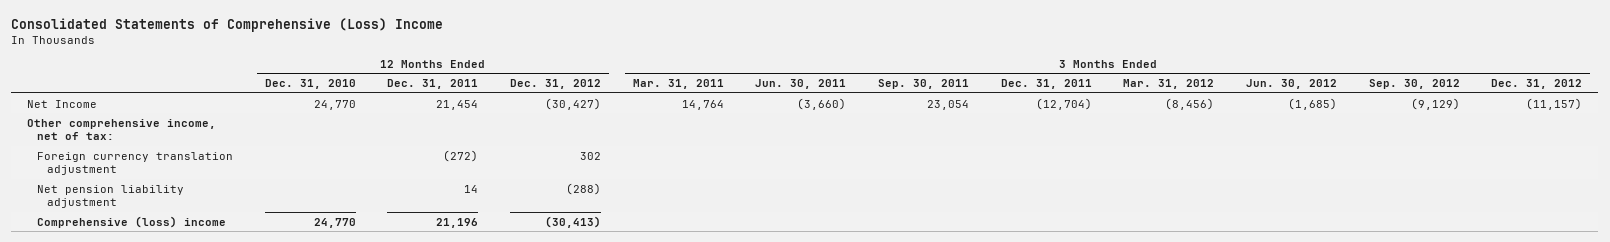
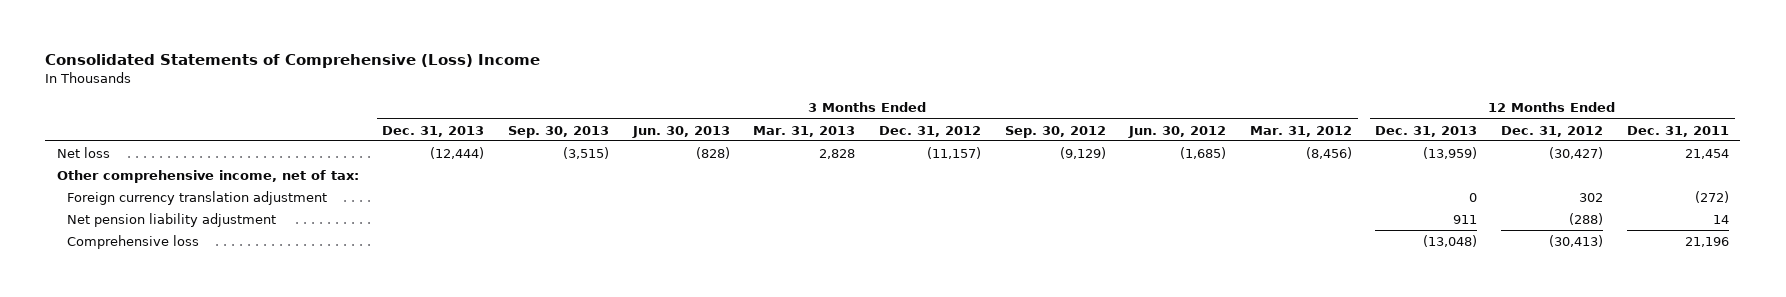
[264,79,356,90] Dec. 31, 2010 -> none
[632,79,724,90] Mar. 31, 2011 -> none
[755,79,847,90] Jun. 30, 2011 -> none
[878,79,970,90] Sep. 30, 2011 -> none
[1000,79,1092,90] Dec. 31, 2011 -> none
none -> [382,125,485,137] Dec. 31, 2013
none -> [508,125,610,138] Sep. 30, 2013
none -> [631,125,730,138] Jun. 30, 2013
none -> [753,125,856,137] Mar. 31, 2013
none -> [1375,125,1478,137] Dec. 31, 2013
[27,99,98,108] Net Income -> [56,146,110,158] Net loss
[36,215,226,228] Comprehensive (loss) income -> [66,234,199,249] Comprehensive loss

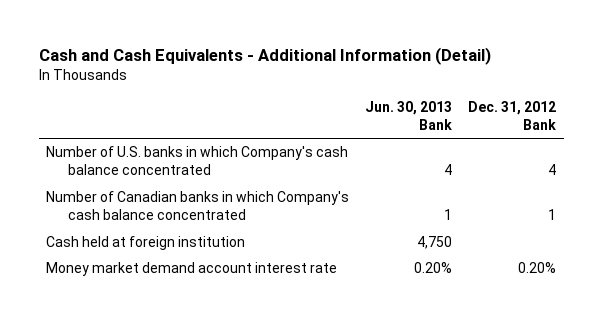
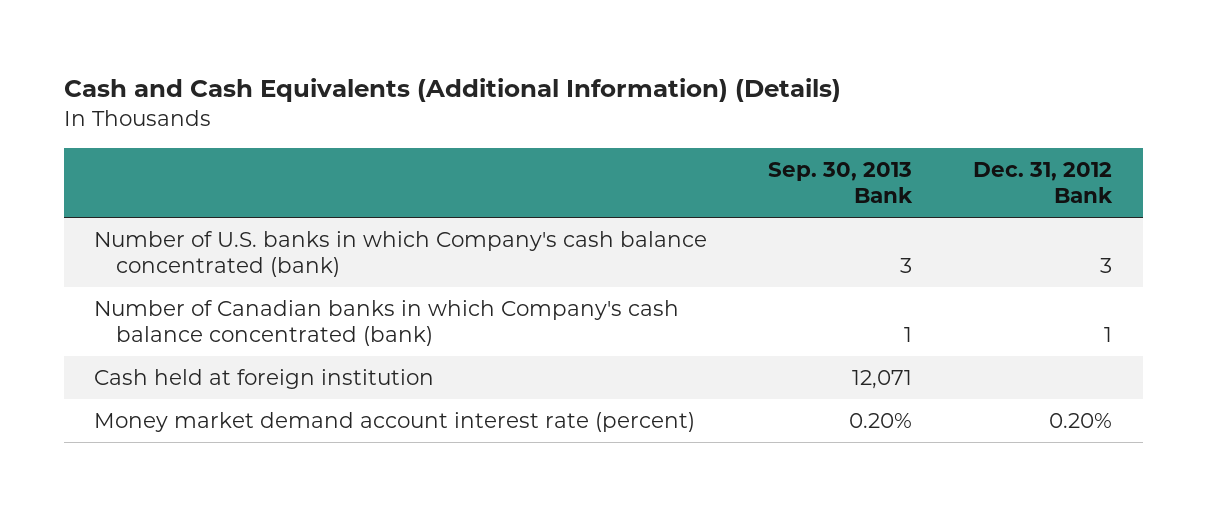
[38,46,491,65] Cash and Cash Equivalents - Additional Information (Detail) -> [64,78,842,103] Cash and Cash Equivalents (Additional Information) (Details)
[365,101,453,131] Jun. 30, 2013 Bank -> none
none -> [768,161,914,203] Sep. 30, 2013 Bank
[46,146,349,176] Number of U.S. banks in which Company's cash balance concentrated -> [94,231,708,278] Number of U.S. banks in which Company's cash balance concentrated (bank)
[547,164,556,176] 4 -> [1100,258,1113,274] 3
[46,191,350,221] Number of Canadian banks in which Company's cash balance concentrated -> [94,300,680,347] Number of Canadian banks in which Company's cash balance concentrated (bank)
[46,262,338,277] Money market demand account interest rate -> [94,412,696,433] Money market demand account interest rate (percent)

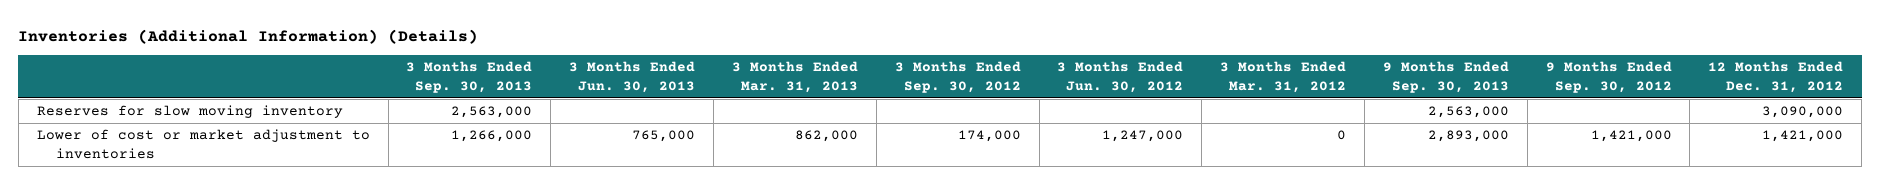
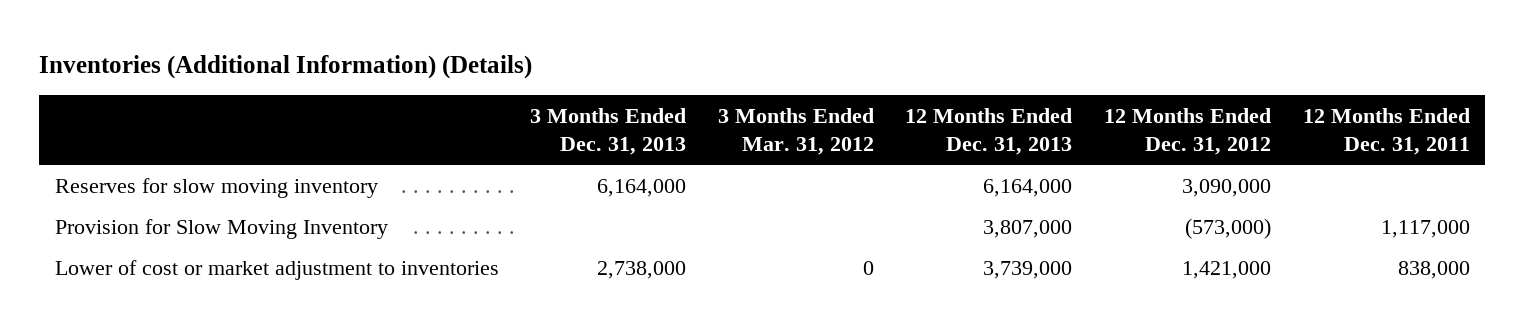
[406,61,533,93] 3 Months Ended Sep. 30, 2013 -> none
[569,61,696,93] 3 Months Ended Jun. 30, 2013 -> none
[731,61,858,93] 3 Months Ended Mar. 31, 2013 -> none
[894,61,1021,93] 3 Months Ended Sep. 30, 2012 -> none
[1057,61,1184,93] 3 Months Ended Jun. 30, 2012 -> none
[1382,61,1509,93] 9 Months Ended Sep. 30, 2013 -> none
[1545,61,1672,93] 9 Months Ended Sep. 30, 2012 -> none
none -> [530,107,687,155] 3 Months Ended Dec. 31, 2013
none -> [905,107,1073,155] 12 Months Ended Dec. 31, 2013
none -> [1302,107,1470,155] 12 Months Ended Dec. 31, 2011
none -> [54,218,388,239] Provision for Slow Moving Inventory

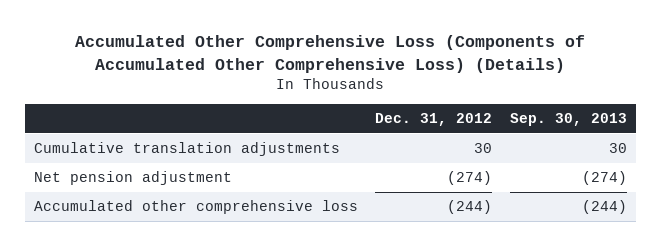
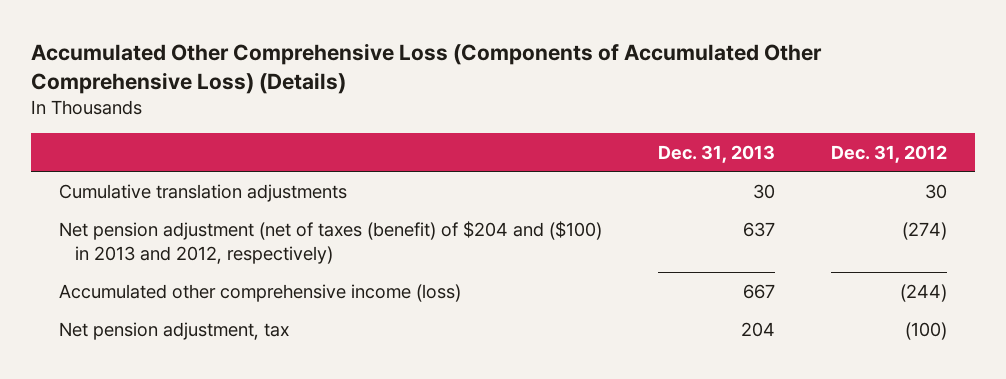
[510,112,628,126] Sep. 30, 2013 -> none
none -> [657,144,775,163] Dec. 31, 2013
[33,171,232,186] Net pension adjustment -> [59,220,603,264] Net pension adjustment (net of taxes (benefit) of $204 and ($100) in 2013 and 2012, respectively)
[33,200,358,215] Accumulated other comprehensive loss -> [59,283,462,302] Accumulated other comprehensive income (loss)
none -> [59,321,290,340] Net pension adjustment, tax

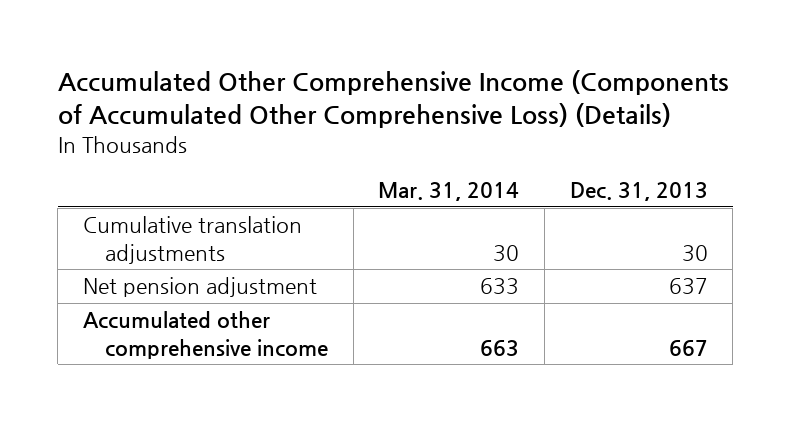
[31,43,823,95] Accumulated Other Comprehensive Loss (Components of Accumulated Other Comprehensive Loss) (Details) -> [57,70,729,129] Accumulated Other Comprehensive Income (Components of Accumulated Other Comprehensive Loss) (Details)
[830,144,947,163] Dec. 31, 2012 -> none
none -> [378,182,520,202] Mar. 31, 2014
[59,321,290,340] Net pension adjustment, tax -> none
[59,220,603,264] Net pension adjustment (net of taxes (benefit) of $204 and ($100) in 2013 and 2012, respectively) -> [82,277,317,298] Net pension adjustment
[59,283,462,302] Accumulated other comprehensive income (loss) -> [82,311,328,359] Accumulated other comprehensive income

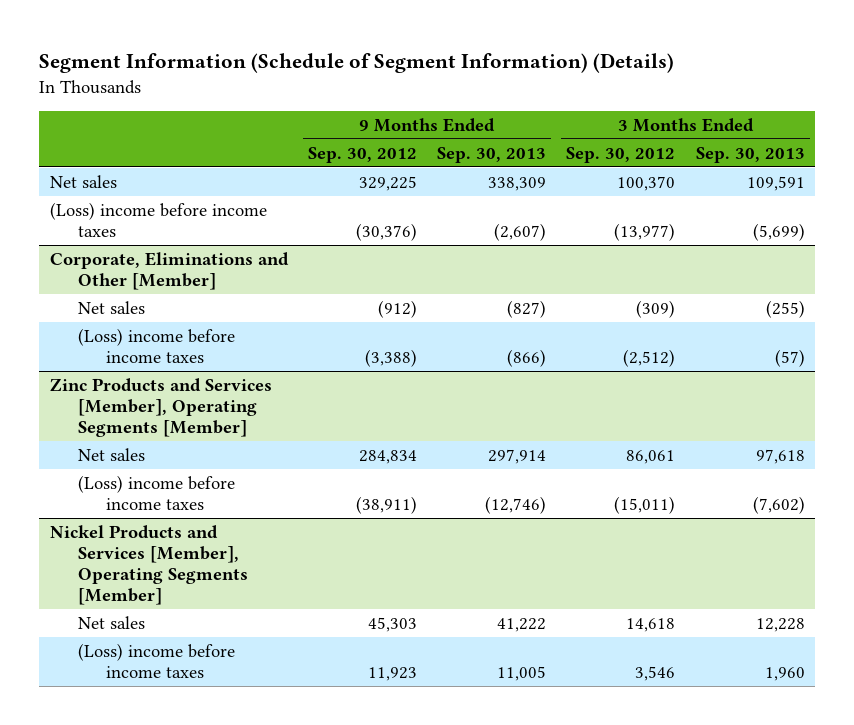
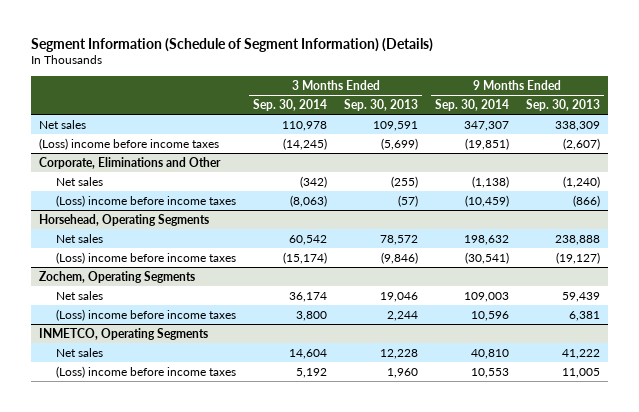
[307,146,417,163] Sep. 30, 2012 -> none
[566,146,676,163] Sep. 30, 2012 -> none
none -> [253,98,328,111] Sep. 30, 2014
none -> [434,98,509,111] Sep. 30, 2014
[49,251,289,290] Corporate, Eliminations and Other [Member] -> [39,156,222,169] Corporate, Eliminations and Other
[507,299,547,318] (827) -> [562,175,600,188] (1,240)
[49,377,272,438] Zinc Products and Services [Member], Operating Segments [Member] -> none
[49,524,248,606] Nickel Products and Services [Member], Operating Segments [Member] -> none
none -> [39,213,210,226] Horsehead, Operating Segments
[488,448,547,464] 297,914 -> [554,234,600,245] 238,888
[755,448,805,464] 97,618 -> [379,234,418,245] 78,572
[485,495,547,514] (12,746) -> [555,251,600,264] (19,127)
[752,495,805,514] (7,602) -> [380,251,418,264] (9,846)
none -> [39,270,196,283] Zochem, Operating Segments
none -> [56,290,104,300] Net sales
none -> [56,308,237,321] (Loss) income before income taxes
none -> [39,327,209,340] INMETCO, Operating Segments

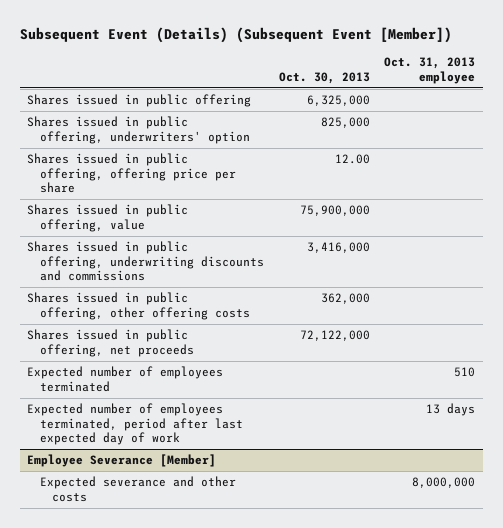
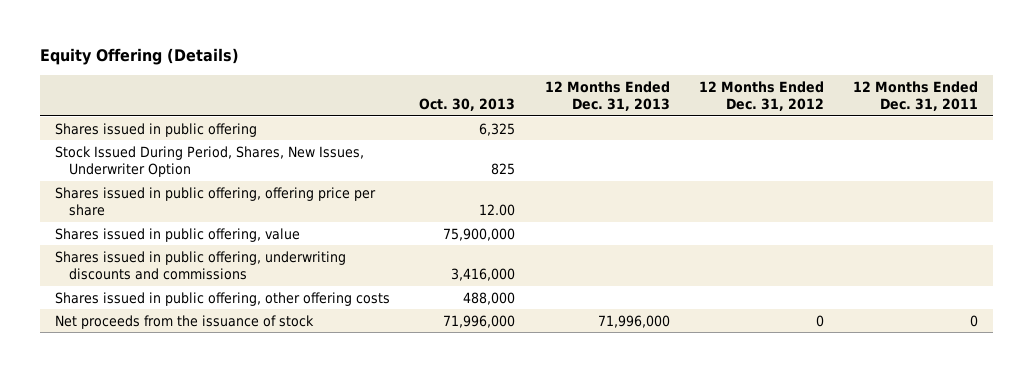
[20,26,453,43] Subsequent Event (Details) (Subsequent Event [Member]) -> [40,48,240,66] Equity Offering (Details)
[384,57,476,84] Oct. 31, 2013 employee -> none
none -> [544,80,670,112] 12 Months Ended Dec. 31, 2013
none -> [698,80,824,112] 12 Months Ended Dec. 31, 2012
none -> [853,80,979,112] 12 Months Ended Dec. 31, 2011
[306,95,370,107] 6,325,000 -> [479,122,516,136] 6,325
[27,116,250,144] Shares issued in public offering, underwriters' option -> [54,145,364,177] Stock Issued During Period, Shares, New Issues, Underwriter Option
[320,117,370,129] 825,000 -> [491,162,516,175] 825
[27,329,194,357] Shares issued in public offering, net proceeds -> none
[27,366,224,392] Expected number of employees terminated -> none
[27,403,243,446] Expected number of employees terminated, period after last expected day of work -> none
[27,454,217,468] Employee Severance [Member] -> none
[39,476,236,502] Expected severance and other costs -> none
[320,293,370,305] 362,000 -> [463,291,516,305] 488,000
none -> [54,314,314,329] Net proceeds from the issuance of stock

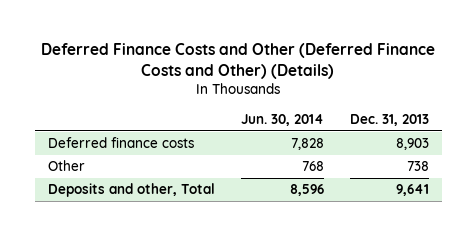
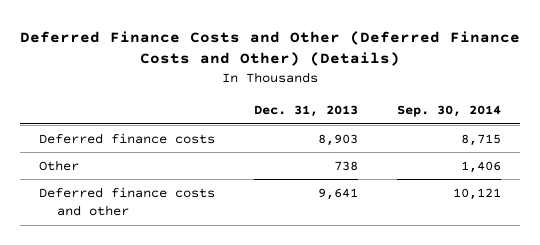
[240,113,324,126] Jun. 30, 2014 -> none
none -> [397,104,502,117] Sep. 30, 2014
[47,183,215,198] Deposits and other, Total -> [39,186,216,216] Deferred finance costs and other

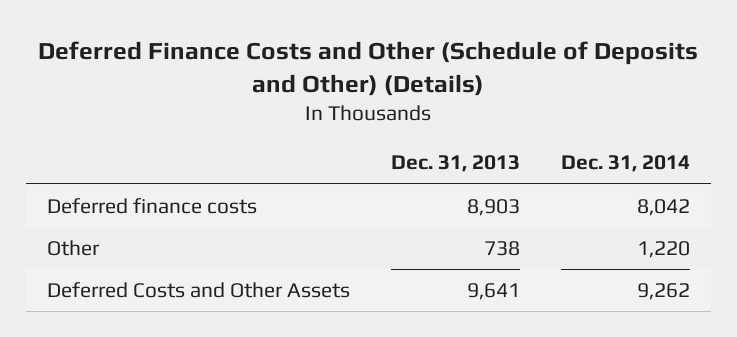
[20,30,521,67] Deferred Finance Costs and Other (Deferred Finance Costs and Other) (Details) -> [38,41,699,96] Deferred Finance Costs and Other (Schedule of Deposits and Other) (Details)
[397,104,502,117] Sep. 30, 2014 -> none
none -> [561,155,691,173] Dec. 31, 2014
[39,186,216,216] Deferred finance costs and other -> [46,281,350,298] Deferred Costs and Other Assets

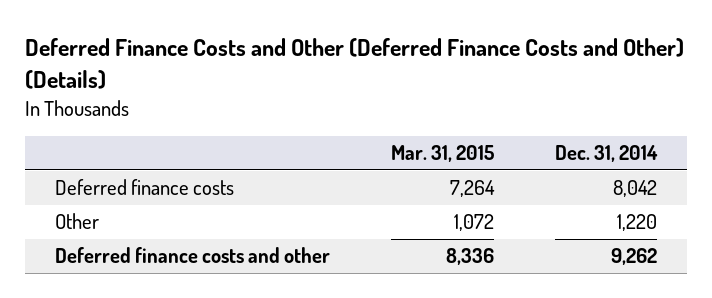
[38,41,699,96] Deferred Finance Costs and Other (Schedule of Deposits and Other) (Details) -> [24,38,684,90] Deferred Finance Costs and Other (Deferred Finance Costs and Other) (Details)
[390,155,520,173] Dec. 31, 2013 -> none
none -> [390,145,494,163] Mar. 31, 2015
[46,281,350,298] Deferred Costs and Other Assets -> [55,247,331,264] Deferred finance costs and other

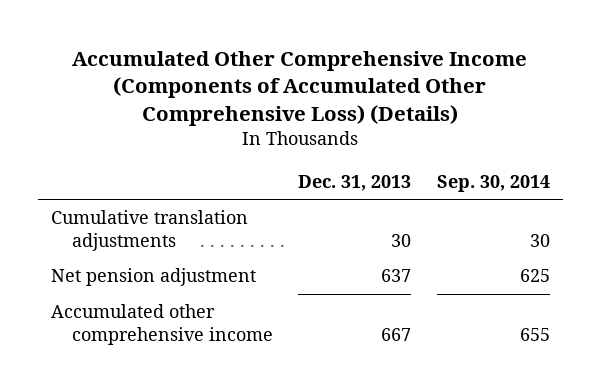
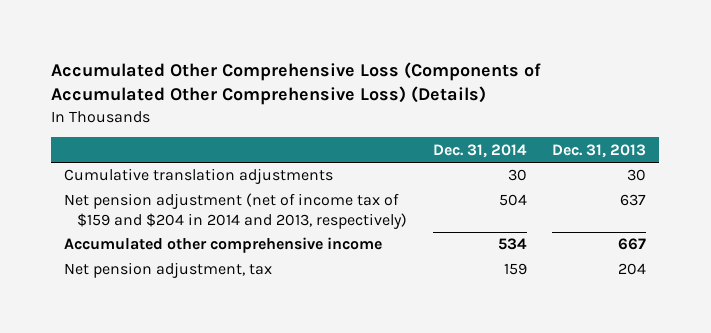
[72,50,528,127] Accumulated Other Comprehensive Income (Components of Accumulated Other Comprehensive Loss) (Details) -> [51,61,542,106] Accumulated Other Comprehensive Loss (Components of Accumulated Other Comprehensive Loss) (Details)
[436,174,550,192] Sep. 30, 2014 -> none
none -> [432,143,527,158] Dec. 31, 2014
[50,268,256,287] Net pension adjustment -> [64,193,407,229] Net pension adjustment (net of income tax of $159 and $204 in 2014 and 2013, respectively)
none -> [64,262,273,279] Net pension adjustment, tax

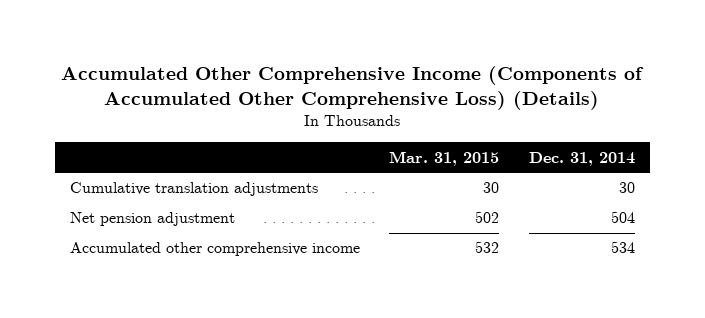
[51,61,542,106] Accumulated Other Comprehensive Loss (Components of Accumulated Other Comprehensive Loss) (Details) -> [61,66,645,110] Accumulated Other Comprehensive Income (Components of Accumulated Other Comprehensive Loss) (Details)
[552,143,647,158] Dec. 31, 2013 -> none
none -> [389,150,500,166] Mar. 31, 2015
[64,193,407,229] Net pension adjustment (net of income tax of $159 and $204 in 2014 and 2013, respectively) -> [70,212,236,227] Net pension adjustment
[64,262,273,279] Net pension adjustment, tax -> none

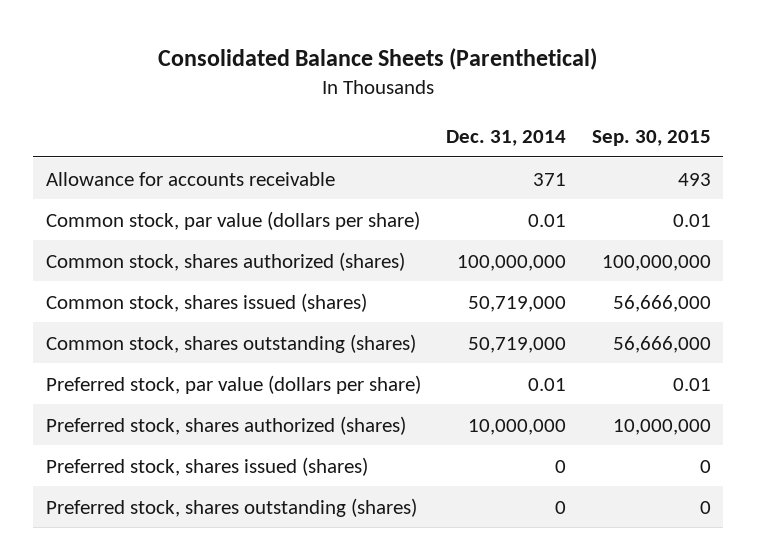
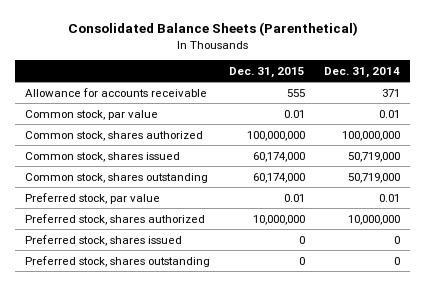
[591,130,711,147] Sep. 30, 2015 -> none
none -> [229,66,306,78] Dec. 31, 2015
[46,210,421,230] Common stock, par value (dollars per share) -> [24,109,158,120] Common stock, par value
[46,251,406,271] Common stock, shares authorized (shares) -> [24,130,203,141] Common stock, shares authorized
[46,292,368,312] Common stock, shares issued (shares) -> [24,151,180,162] Common stock, shares issued
[46,333,417,353] Common stock, shares outstanding (shares) -> [24,172,208,183] Common stock, shares outstanding
[46,374,422,394] Preferred stock, par value (dollars per share) -> [24,192,160,204] Preferred stock, par value
[46,415,407,435] Preferred stock, shares authorized (shares) -> [24,213,205,225] Preferred stock, shares authorized
[46,456,369,476] Preferred stock, shares issued (shares) -> [24,234,182,246] Preferred stock, shares issued
[46,497,418,517] Preferred stock, shares outstanding (shares) -> [24,255,210,267] Preferred stock, shares outstanding

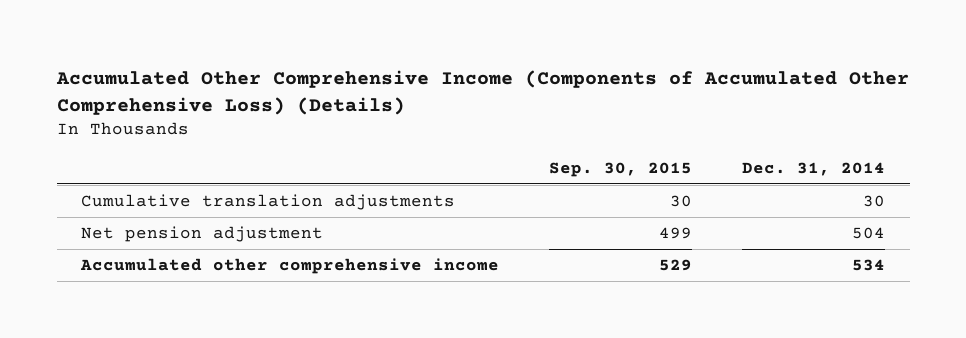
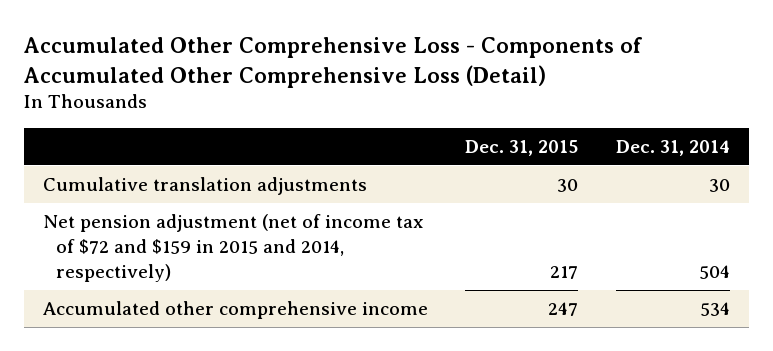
[55,69,909,115] Accumulated Other Comprehensive Income (Components of Accumulated Other Comprehensive Loss) (Details) -> [23,37,642,88] Accumulated Other Comprehensive Loss - Components of Accumulated Other Comprehensive Loss (Detail)
[549,161,693,177] Sep. 30, 2015 -> none
none -> [465,139,579,156] Dec. 31, 2015
[81,226,324,243] Net pension adjustment -> [42,214,424,282] Net pension adjustment (net of income tax of $72 and $159 in 2015 and 2014, respectively)

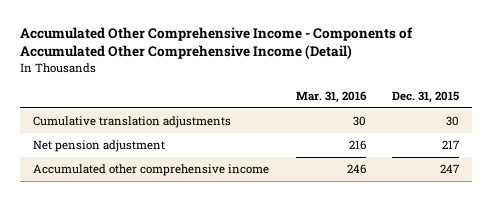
[23,37,642,88] Accumulated Other Comprehensive Loss - Components of Accumulated Other Comprehensive Loss (Detail) -> [20,27,414,60] Accumulated Other Comprehensive Income - Components of Accumulated Other Comprehensive Income (Detail)
[616,139,731,156] Dec. 31, 2014 -> none
none -> [295,91,367,104] Mar. 31, 2016
[42,214,424,282] Net pension adjustment (net of income tax of $72 and $159 in 2015 and 2014, respectively) -> [33,140,166,153] Net pension adjustment

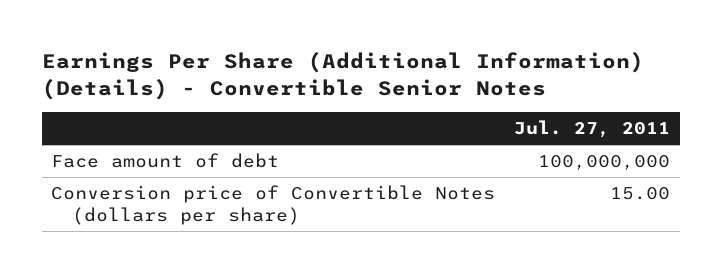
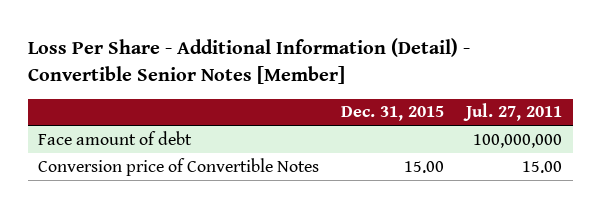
[41,52,644,100] Earnings Per Share (Additional Information) (Details) - Convertible Senior Notes -> [27,38,470,85] Loss Per Share - Additional Information (Detail) - Convertible Senior Notes [Member]
none -> [341,106,445,122] Dec. 31, 2015
[51,185,496,225] Conversion price of Convertible Notes (dollars per share) -> [38,157,320,176] Conversion price of Convertible Notes

